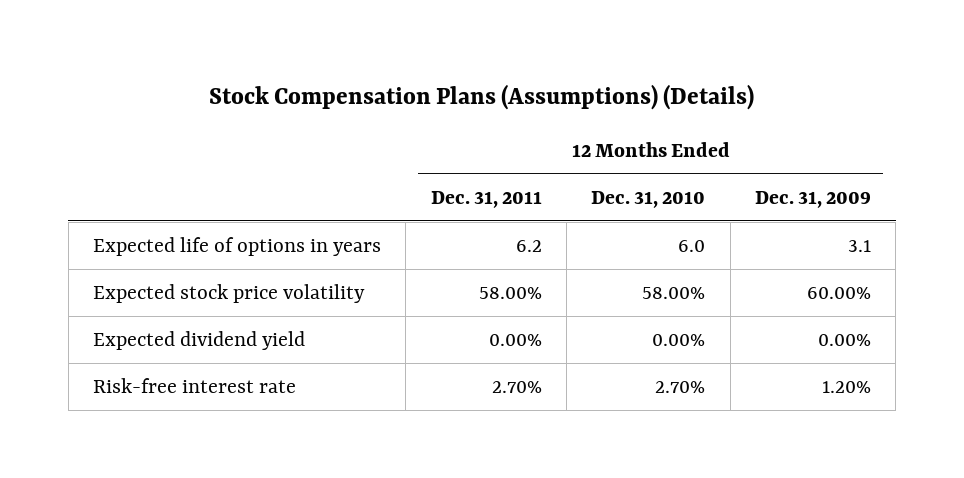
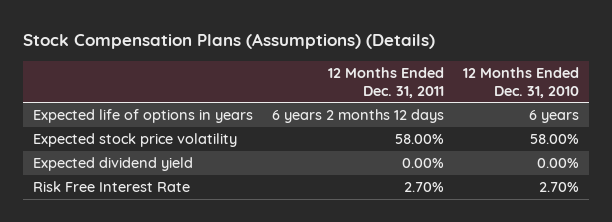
[755,190,872,208] Dec. 31, 2009 -> none
[515,239,542,252] 6.2 -> [272,109,445,124] 6 years 2 months 12 days
[678,239,706,252] 6.0 -> [529,110,580,124] 6 years
[93,377,297,393] Risk-free interest rate -> [32,181,190,193] Risk Free Interest Rate

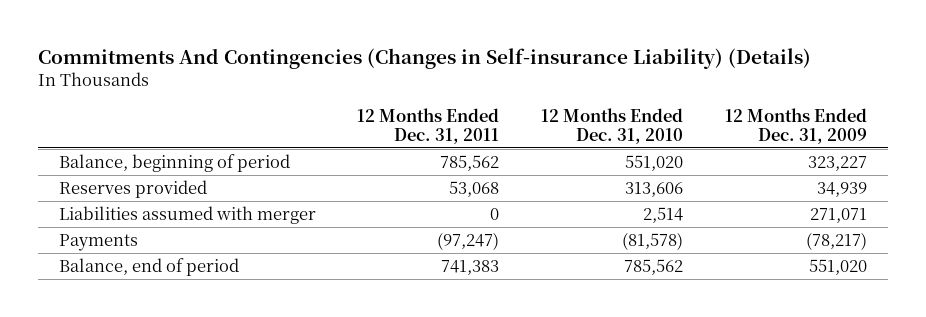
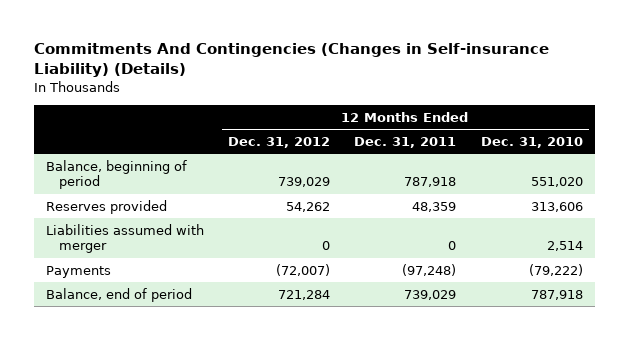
[724,107,867,144] 12 Months Ended Dec. 31, 2009 -> none
none -> [228,136,331,148] Dec. 31, 2012
[440,154,500,171] 785,562 -> [404,177,457,188] 787,918
[449,180,500,197] 53,068 -> [412,201,457,212] 48,359
[437,231,500,250] (97,247) -> [402,263,457,276] (97,248)
[622,231,684,250] (81,578) -> [528,263,583,276] (79,222)
[441,259,500,275] 741,383 -> [404,289,457,300] 739,029
[624,258,684,275] 785,562 -> [530,289,583,300] 787,918

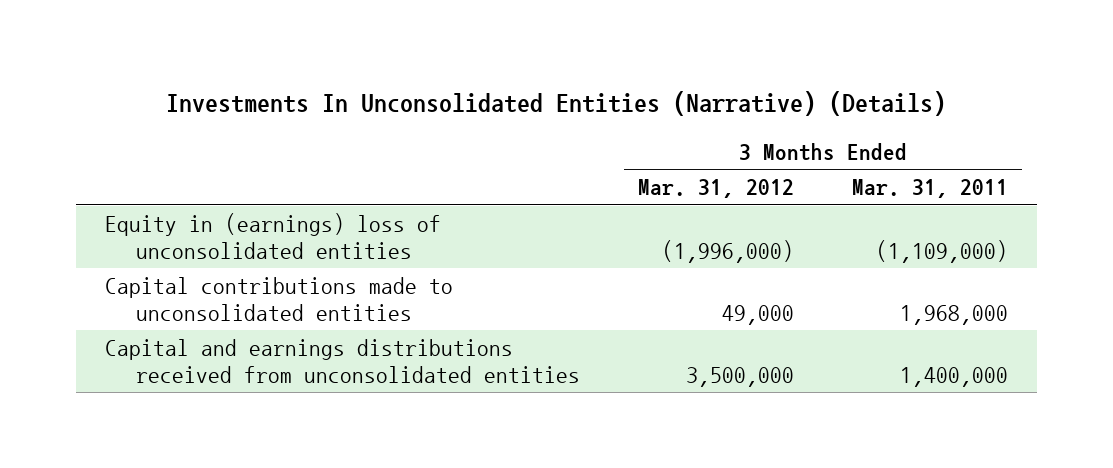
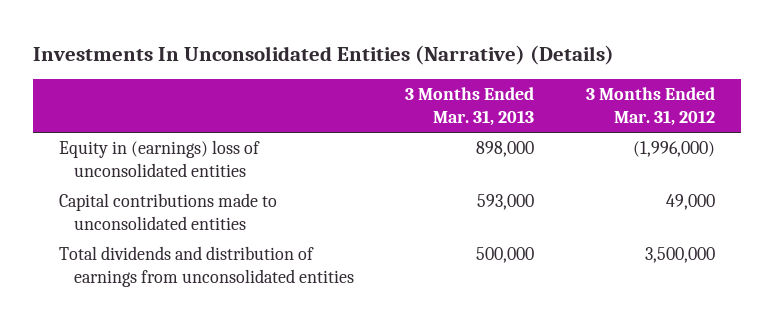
[851,179,1008,199] Mar. 31, 2011 -> none
none -> [405,87,535,127] 3 Months Ended Mar. 31, 2013
[104,338,581,383] Capital and earnings distributions received from unconsolidated entities -> [58,246,354,287] Total dividends and distribution of earnings from unconsolidated entities

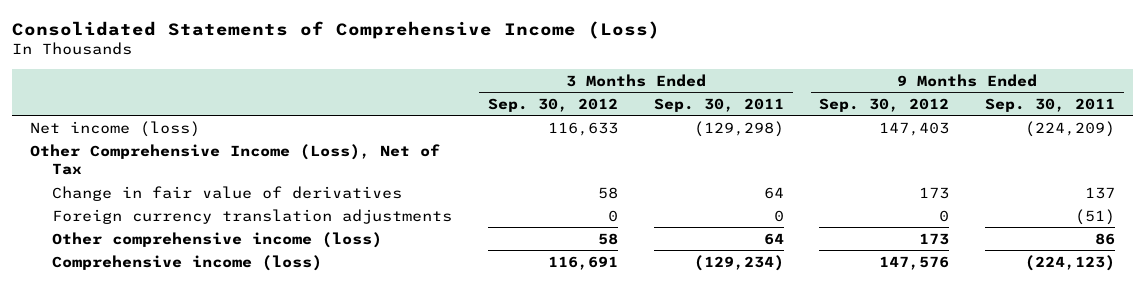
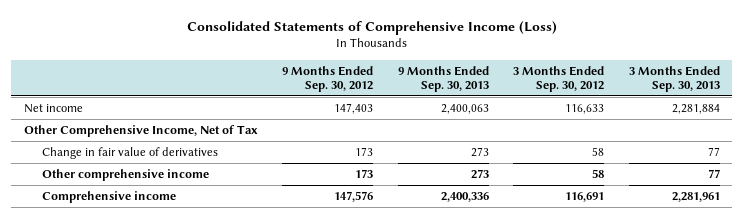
[653,97,784,112] Sep. 30, 2011 -> none
[985,97,1116,112] Sep. 30, 2011 -> none
none -> [397,65,489,92] 9 Months Ended Sep. 30, 2013
none -> [628,65,720,92] 3 Months Ended Sep. 30, 2013
[30,120,201,137] Net income (loss) -> [23,103,83,113] Net income
[30,143,441,176] Other Comprehensive Income (Loss), Net of Tax -> [23,124,258,137] Other Comprehensive Income, Net of Tax
[52,208,453,224] Foreign currency translation adjustments -> none
[52,231,383,248] Other comprehensive income (loss) -> [41,168,209,181] Other comprehensive income
[52,254,323,271] Comprehensive income (loss) -> [41,190,176,203] Comprehensive income

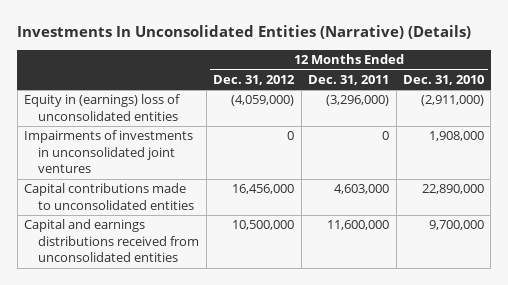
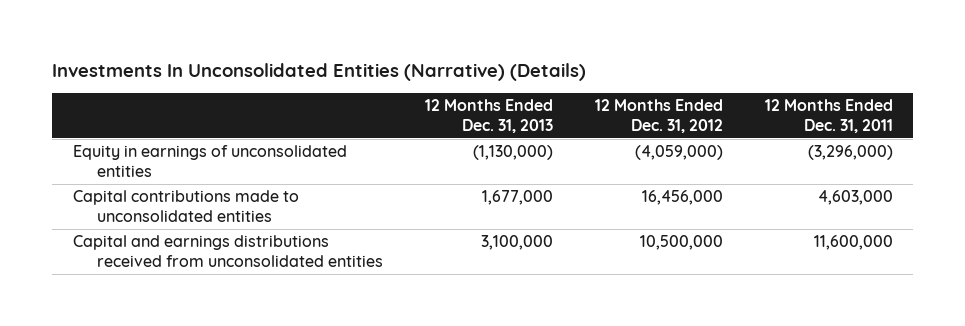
[403,74,485,85] Dec. 31, 2010 -> none
none -> [425,99,554,133] 12 Months Ended Dec. 31, 2013
[24,130,194,174] Impairments of investments in unconsolidated joint ventures -> none
[24,94,181,121] Equity in (earnings) loss of unconsolidated entities -> [72,145,347,178] Equity in earnings of unconsolidated entities

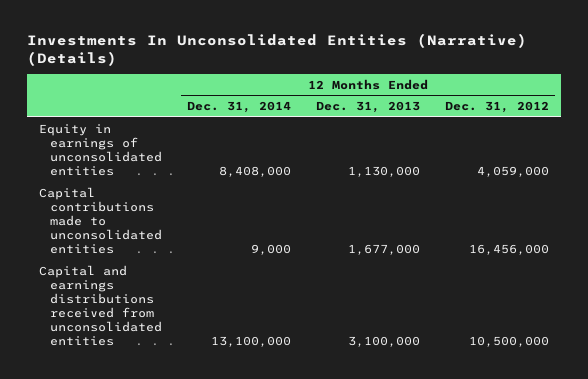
[764,99,893,133] 12 Months Ended Dec. 31, 2011 -> none
none -> [187,101,292,114] Dec. 31, 2014
[473,145,554,161] (1,130,000) -> [348,166,421,178] 1,130,000
[634,145,723,161] (4,059,000) -> [476,166,549,178] 4,059,000

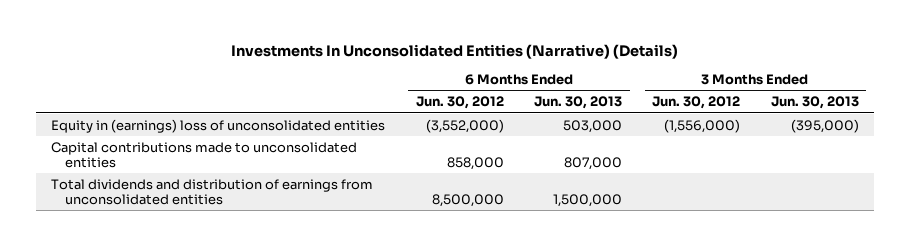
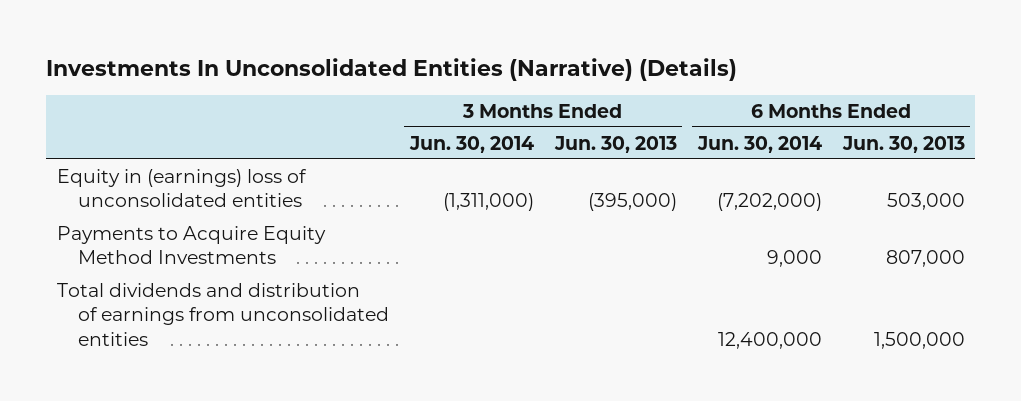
[415,96,504,110] Jun. 30, 2012 -> none
[652,96,741,110] Jun. 30, 2012 -> none
none -> [408,135,534,153] Jun. 30, 2014
none -> [696,135,822,153] Jun. 30, 2014
[51,141,358,168] Capital contributions made to unconsolidated entities -> [56,225,326,265] Payments to Acquire Equity Method Investments

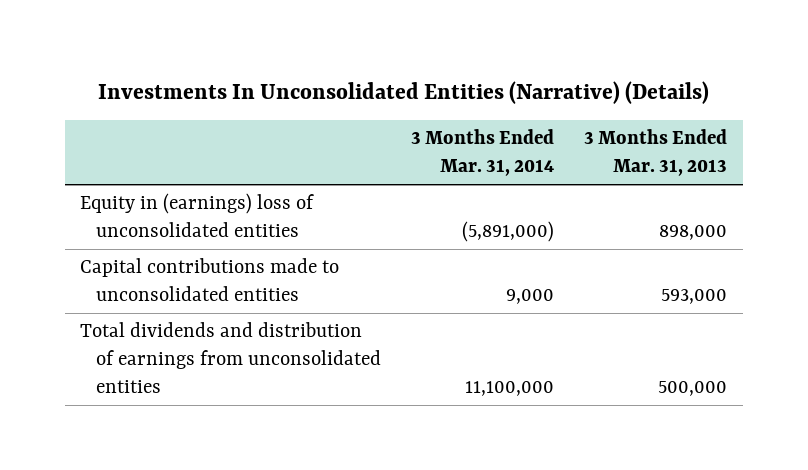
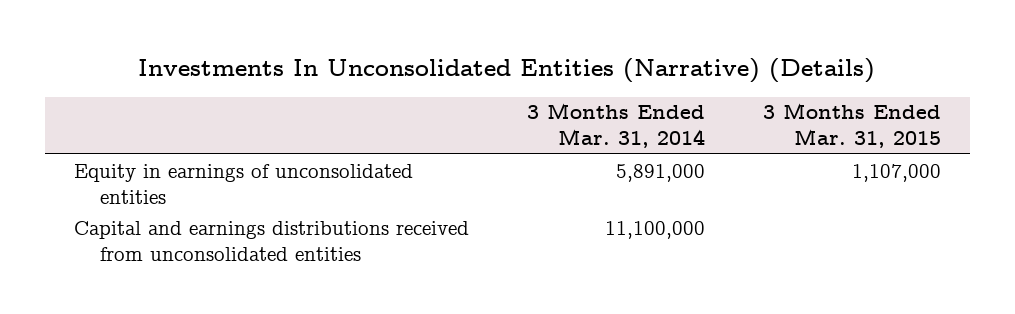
[584,129,728,177] 3 Months Ended Mar. 31, 2013 -> none
none -> [763,103,942,149] 3 Months Ended Mar. 31, 2015
[80,258,340,302] Capital contributions made to unconsolidated entities -> none
[80,193,315,238] Equity in (earnings) loss of unconsolidated entities -> [73,163,413,204] Equity in earnings of unconsolidated entities
[462,221,555,243] (5,891,000) -> [615,163,705,182] 5,891,000
[80,322,382,394] Total dividends and distribution of earnings from unconsolidated entities -> [73,220,469,261] Capital and earnings distributions received from unconsolidated entities

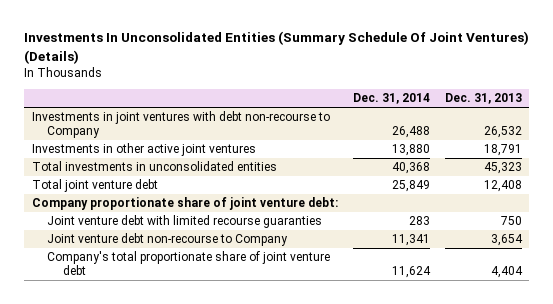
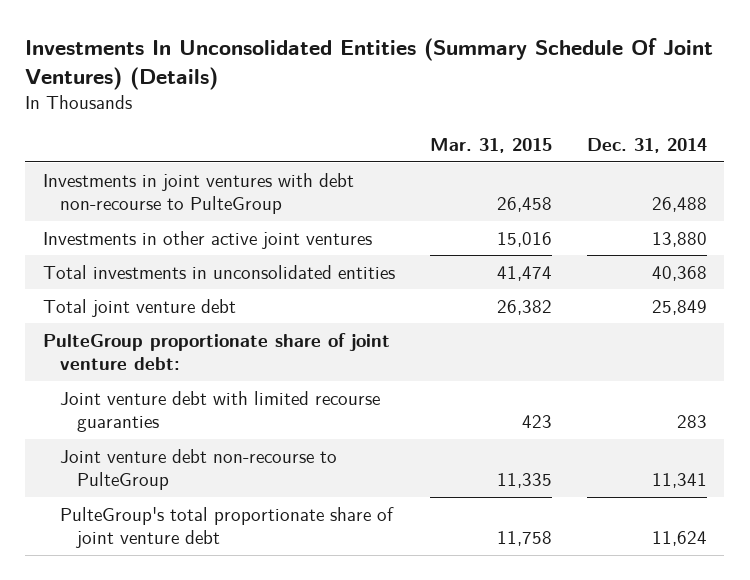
[444,93,522,105] Dec. 31, 2013 -> none
none -> [429,138,552,154] Mar. 31, 2015
[31,111,330,139] Investments in joint ventures with debt non-recourse to Company -> [42,172,354,215] Investments in joint ventures with debt non-recourse to PulteGroup
[31,197,338,211] Company proportionate share of joint venture debt: -> [42,332,390,371] PulteGroup proportionate share of joint venture debt:
[47,233,289,247] Joint venture debt non-recourse to Company -> [60,448,338,491] Joint venture debt non-recourse to PulteGroup
[47,251,331,276] Company's total proportionate share of joint venture debt -> [60,506,395,549] PulteGroup's total proportionate share of joint venture debt

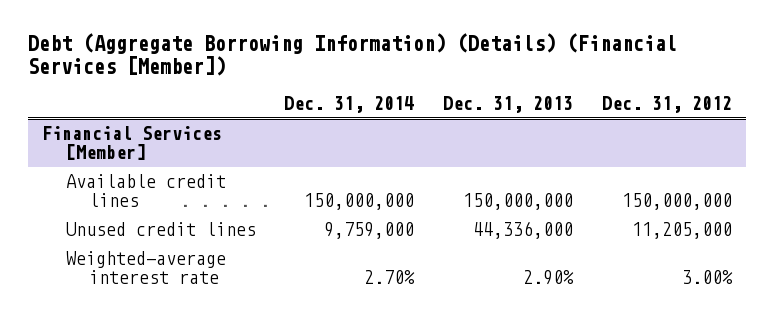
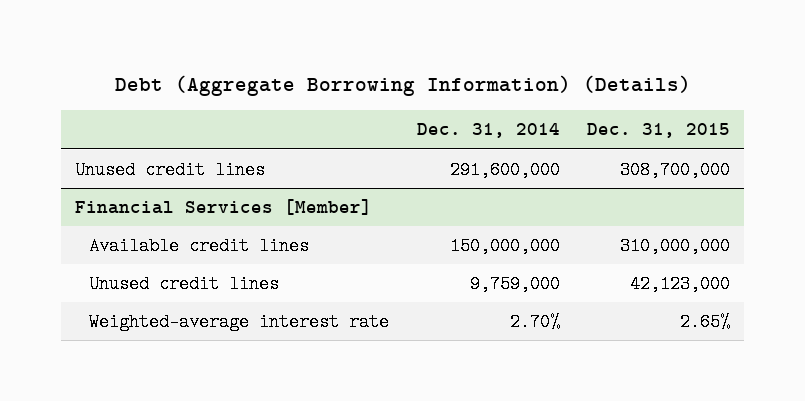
[27,32,677,76] Debt (Aggregate Borrowing Information) (Details) (Financial Services [Member]) -> [114,75,691,97] Debt (Aggregate Borrowing Information) (Details)
[443,95,574,113] Dec. 31, 2013 -> none
[601,95,732,113] Dec. 31, 2012 -> none
none -> [587,123,731,139] Dec. 31, 2015
none -> [74,161,265,180] Unused credit lines

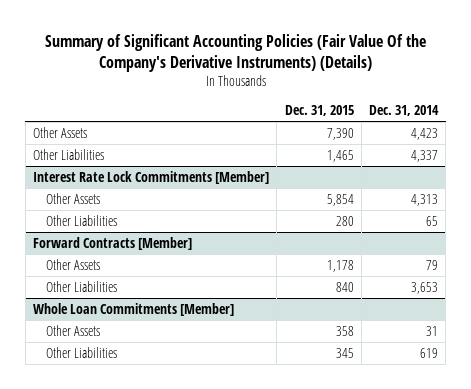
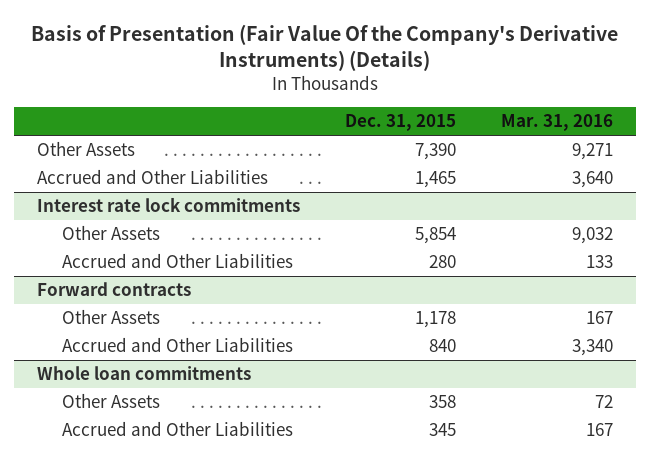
[44,33,426,72] Summary of Significant Accounting Policies (Fair Value Of the Company's Derivative Instruments) (Details) -> [30,23,618,72] Basis of Presentation (Fair Value Of the Company's Derivative Instruments) (Details)
[368,105,439,117] Dec. 31, 2014 -> none
none -> [501,114,614,132] Mar. 31, 2016
[33,148,105,160] Other Liabilities -> [36,169,268,185] Accrued and Other Liabilities
[33,170,270,184] Interest Rate Lock Commitments [Member] -> [36,197,300,213] Interest rate lock commitments
[46,214,118,226] Other Liabilities -> [62,253,294,269] Accrued and Other Liabilities
[33,236,193,250] Forward Contracts [Member] -> [36,282,191,297] Forward contracts
[46,280,118,292] Other Liabilities -> [62,337,294,353] Accrued and Other Liabilities
[33,302,235,316] Whole Loan Commitments [Member] -> [36,366,251,381] Whole loan commitments
[46,346,118,358] Other Liabilities -> [62,421,294,437] Accrued and Other Liabilities

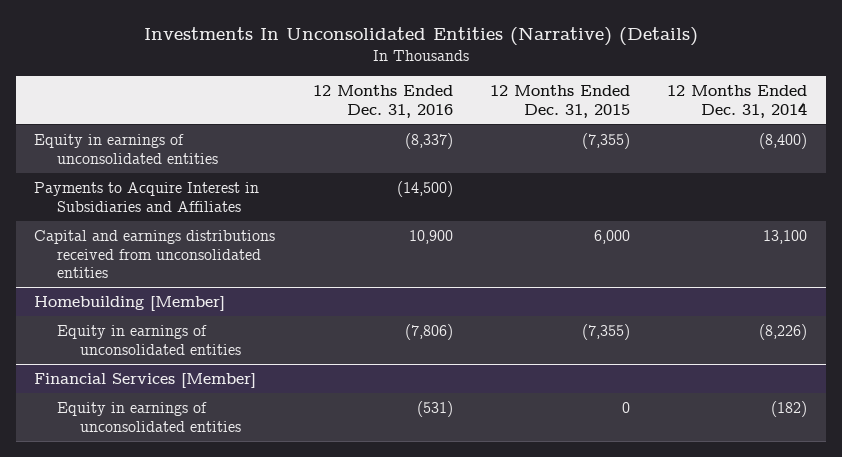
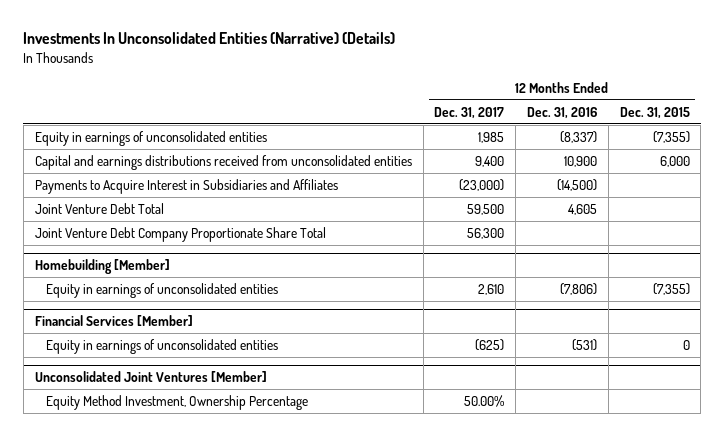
[667,85,808,119] 12 Months Ended Dec. 31, 2014 -> none
none -> [434,106,505,119] Dec. 31, 2017
[34,181,260,212] Payments to Acquire Interest in Subsidiaries and Affiliates -> [34,178,338,194] Payments to Acquire Interest in Subsidiaries and Affiliates
none -> [34,202,164,214] Joint Venture Debt Total
none -> [34,226,326,242] Joint Venture Debt Company Proportionate Share Total
none -> [34,371,267,383] Unconsolidated Joint Ventures [Member]
none -> [45,394,308,410] Equity Method Investment, Ownership Percentage

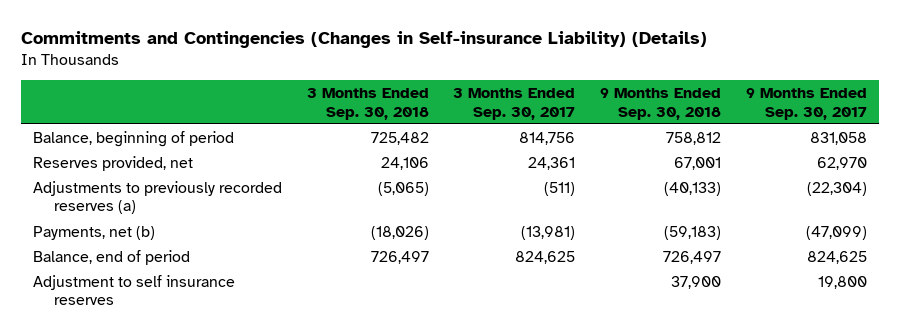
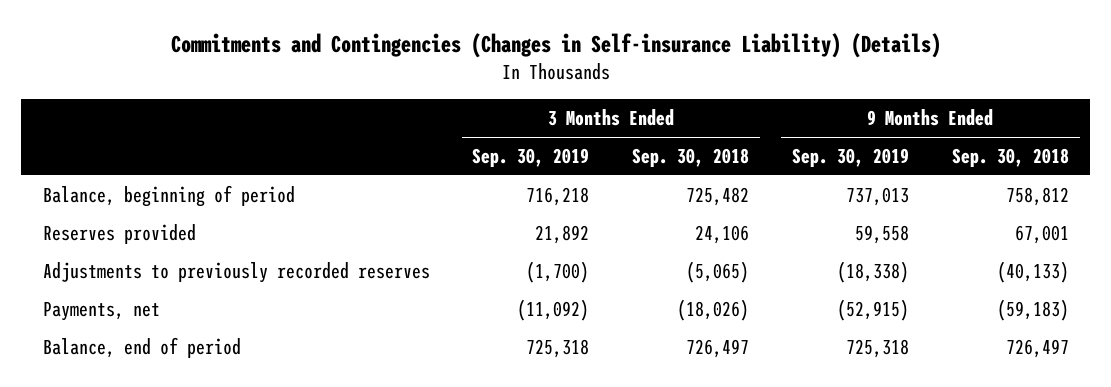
[453,87,576,120] 3 Months Ended Sep. 30, 2017 -> none
[745,87,867,120] 9 Months Ended Sep. 30, 2017 -> none
none -> [472,148,590,168] Sep. 30, 2019
none -> [791,148,909,168] Sep. 30, 2019
[33,155,194,171] Reserves provided, net -> [42,223,196,244] Reserves provided
[33,180,283,215] Adjustments to previously recorded reserves (a) -> [42,261,430,283] Adjustments to previously recorded reserves
[33,225,156,240] Payments, net (b) -> [42,301,160,321] Payments, net
[33,274,236,306] Adjustment to self insurance reserves -> none

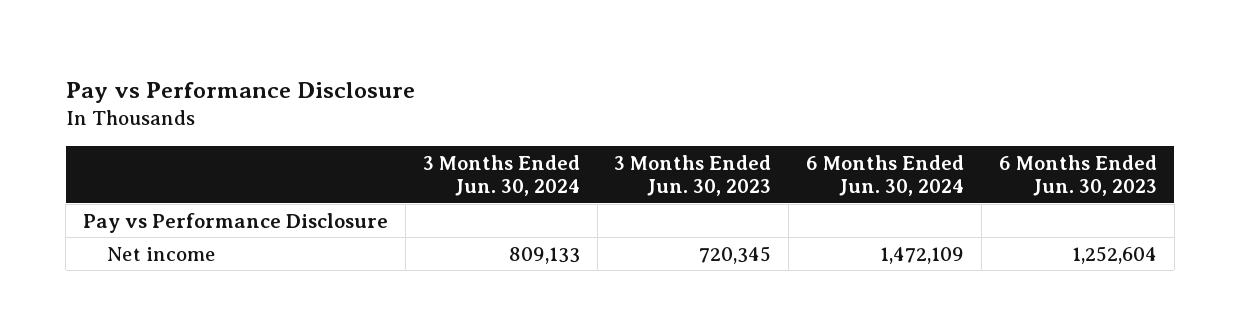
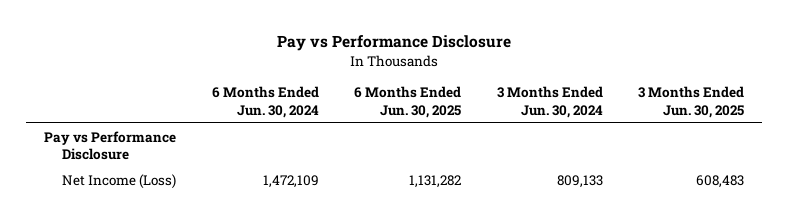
[614,154,772,197] 3 Months Ended Jun. 30, 2023 -> none
[998,154,1157,197] 6 Months Ended Jun. 30, 2023 -> none
none -> [354,86,462,118] 6 Months Ended Jun. 30, 2025
none -> [638,86,745,118] 3 Months Ended Jun. 30, 2025
[107,246,217,261] Net income -> [62,173,177,189] Net Income (Loss)

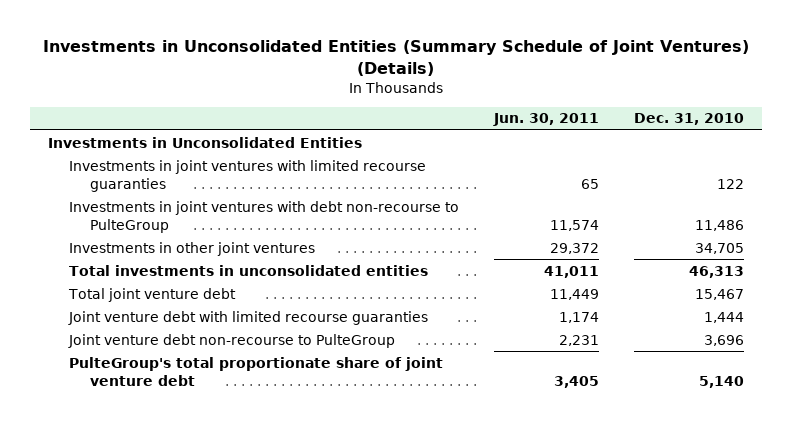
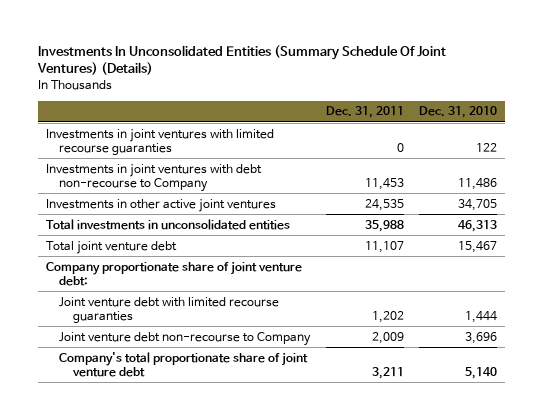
[43,40,750,76] Investments in Unconsolidated Entities (Summary Schedule of Joint Ventures) (Details) -> [36,44,446,76] Investments In Unconsolidated Entities (Summary Schedule Of Joint Ventures) (Details)
[493,113,600,127] Jun. 30, 2011 -> none
none -> [325,106,404,119] Dec. 31, 2011
[47,136,362,148] Investments in Unconsolidated Entities -> none
[68,200,459,233] Investments in joint ventures with debt non-recourse to PulteGroup -> [45,163,262,192] Investments in joint ventures with debt non-recourse to Company
[68,241,315,256] Investments in other joint ventures -> [45,198,276,212] Investments in other active joint ventures
none -> [45,260,302,286] Company proportionate share of joint venture debt:
[67,333,395,348] Joint venture debt non-recourse to PulteGroup -> [59,331,312,346] Joint venture debt non-recourse to Company
[68,356,443,386] PulteGroup's total proportionate share of joint venture debt -> [59,351,309,377] Company's total proportionate share of joint venture debt

